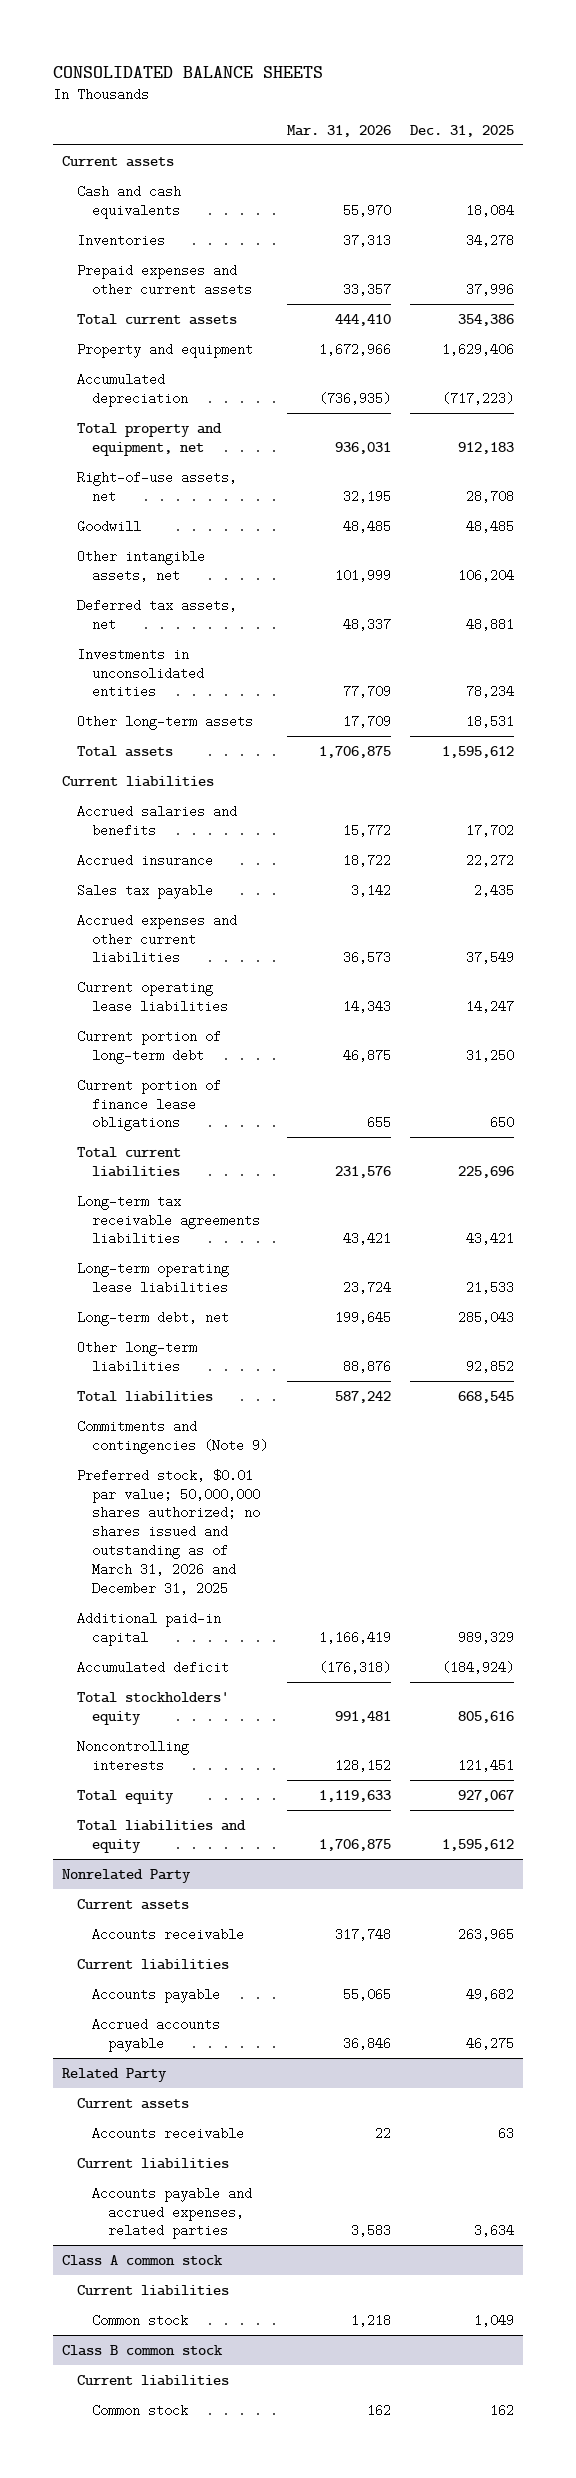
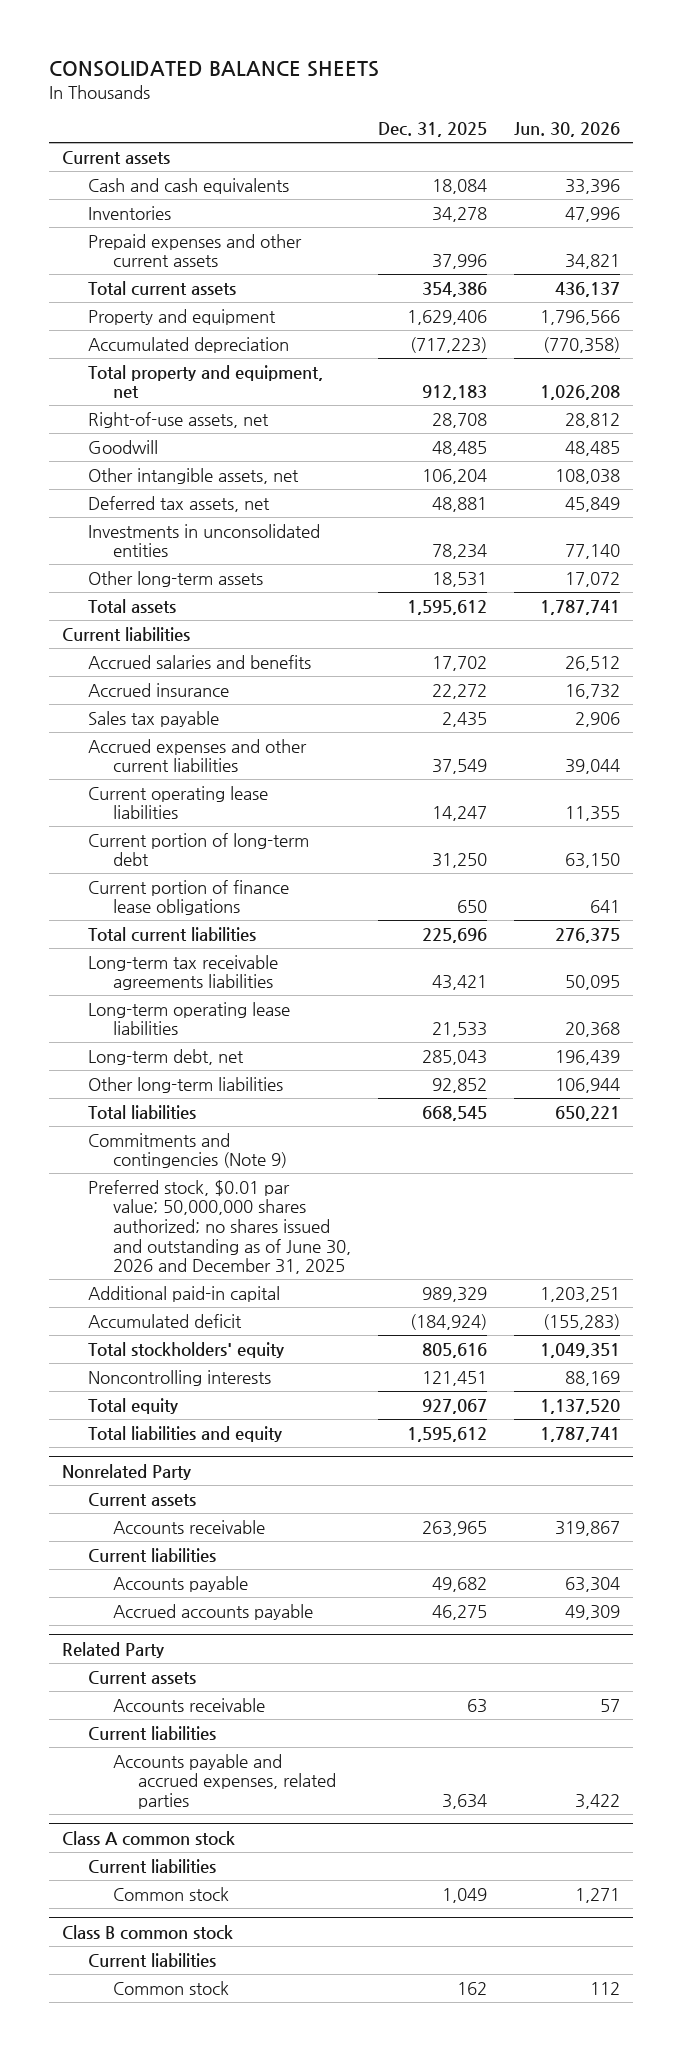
[287,124,392,137] Mar. 31, 2026 -> none
none -> [513,122,620,138] Jun. 30, 2026
[77,1468,261,1595] Preferred stock, $0.01 par value; 50,000,000 shares authorized; no shares issued and outstanding as of March 31, 2026 and December 31, 2025 -> [87,1179,351,1275] Preferred stock, $0.01 par value; 50,000,000 shares authorized; no shares issued and outstanding as of June 30, 2026 and December 31, 2025

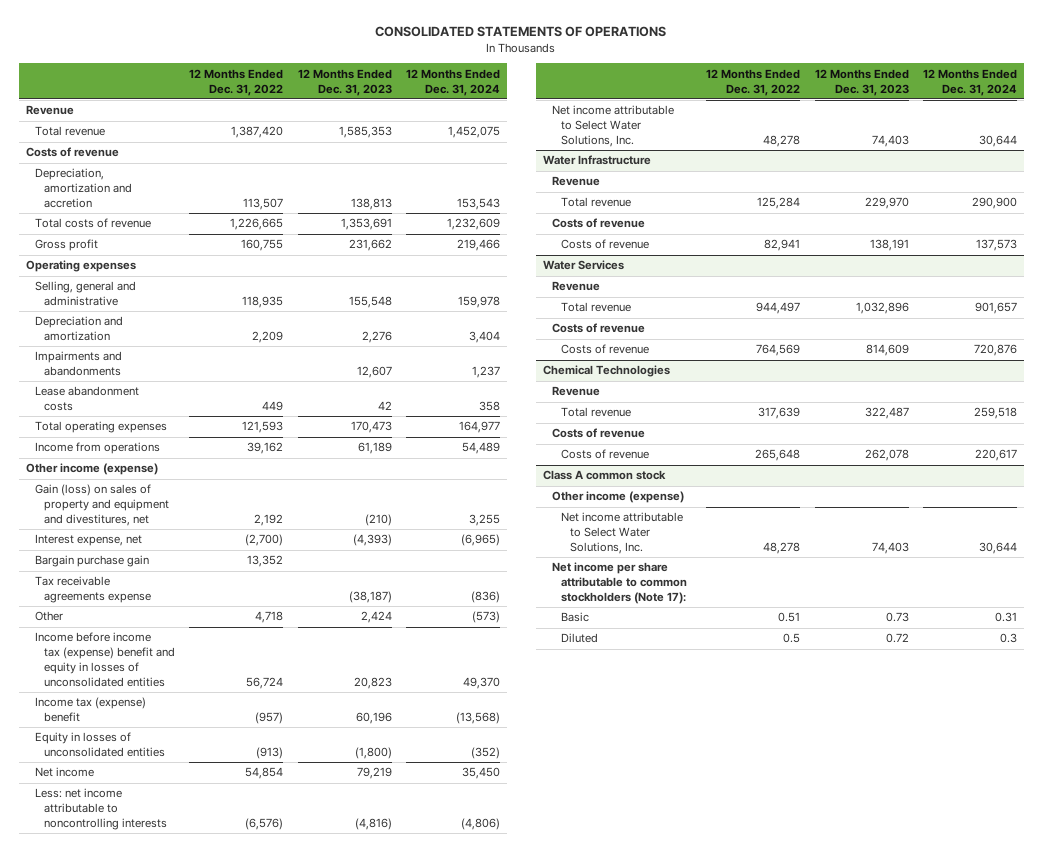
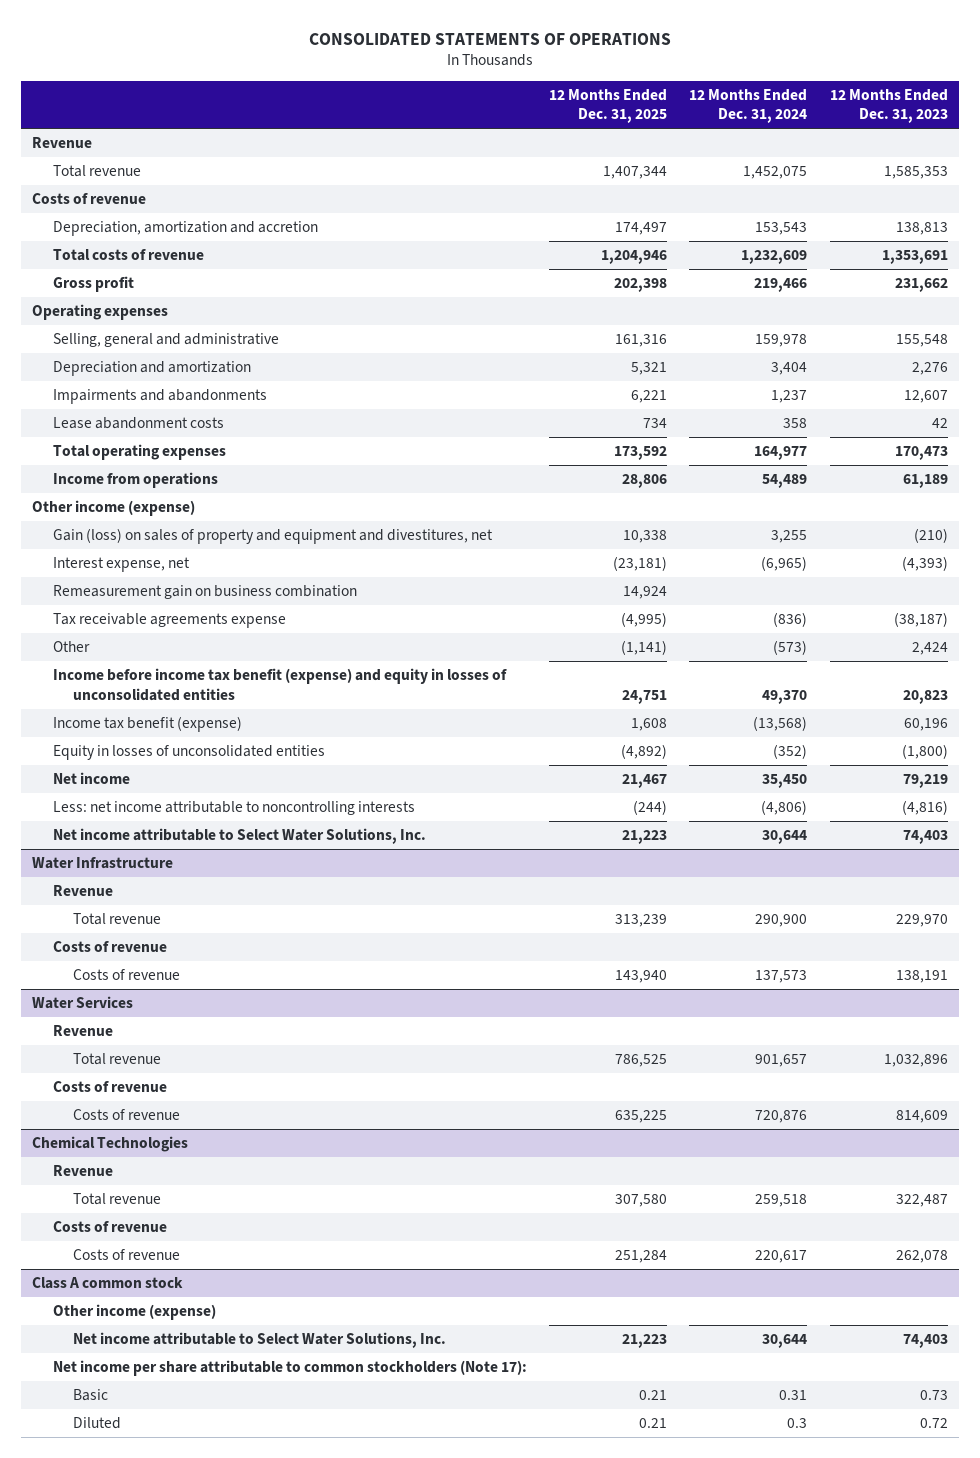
[189,68,284,96] 12 Months Ended Dec. 31, 2022 -> none
none -> [548,88,667,124] 12 Months Ended Dec. 31, 2025
[34,555,149,568] Bargain purchase gain -> none
none -> [52,585,357,600] Remeasurement gain on business combination
[34,632,176,687] Income before income tax (expense) benefit and equity in losses of unconsolidated entities -> [52,668,507,701] Income before income tax benefit (expense) and equity in losses of unconsolidated entities
[34,697,146,723] Income tax (expense) benefit -> [52,716,242,733] Income tax benefit (expense)

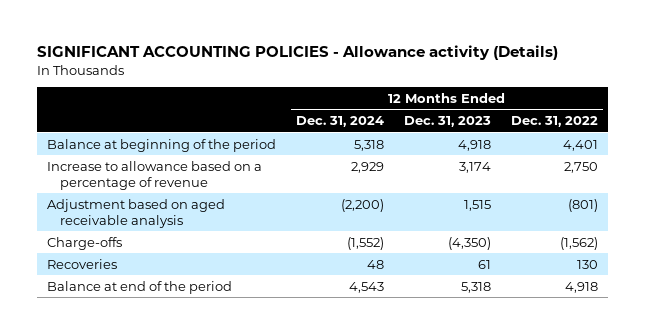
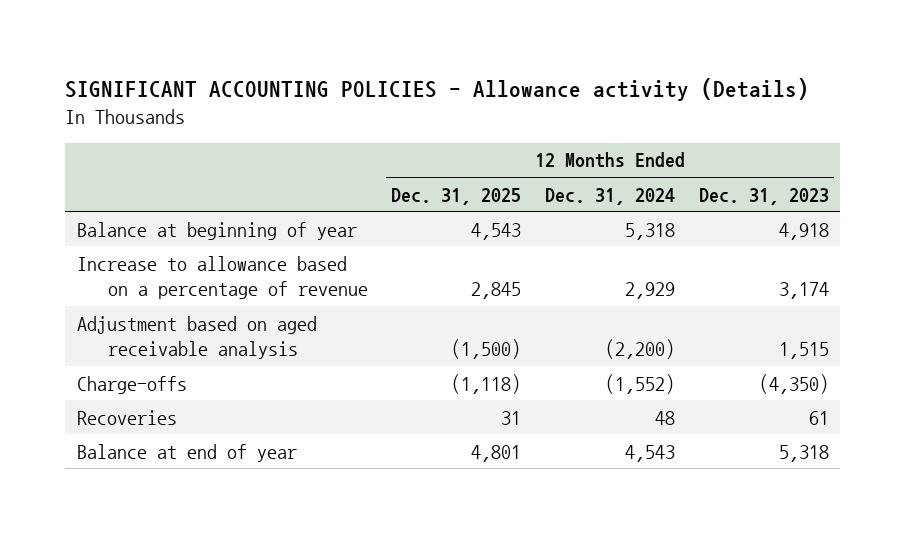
[511,116,599,128] Dec. 31, 2022 -> none
none -> [391,187,522,205] Dec. 31, 2025
[47,138,277,152] Balance at beginning of the period -> [76,221,357,240] Balance at beginning of year
[47,280,233,294] Balance at end of the period -> [76,443,297,462] Balance at end of year

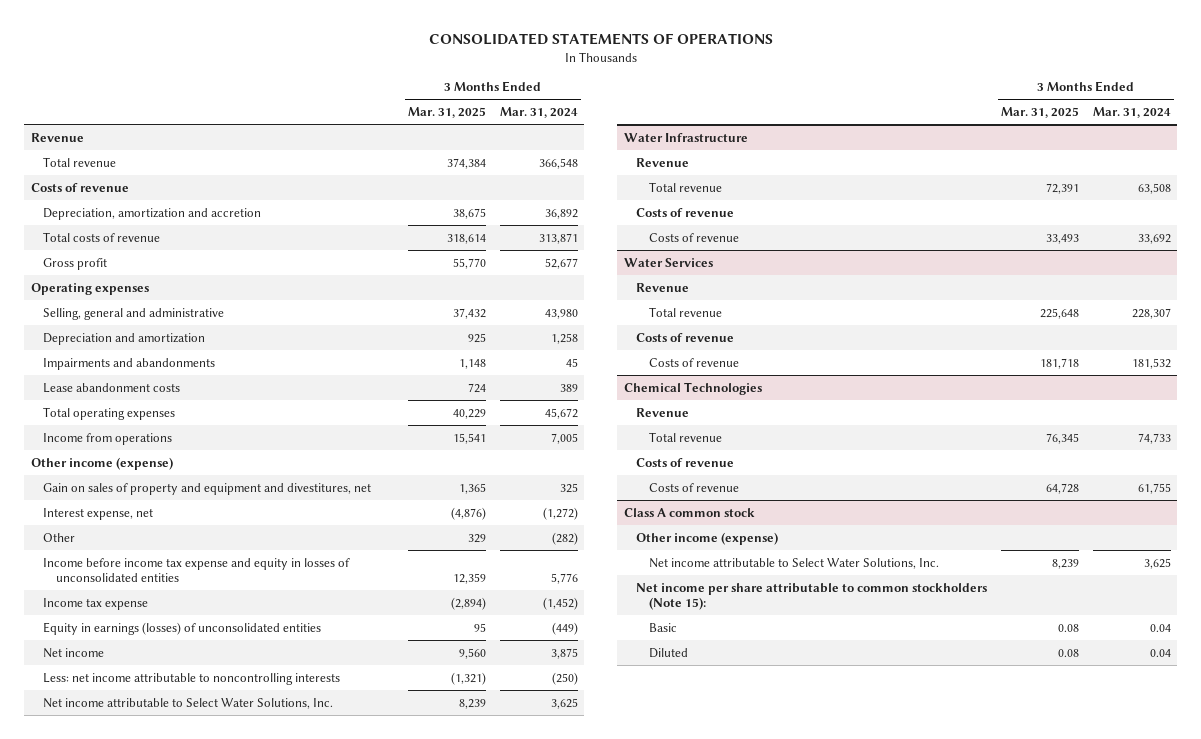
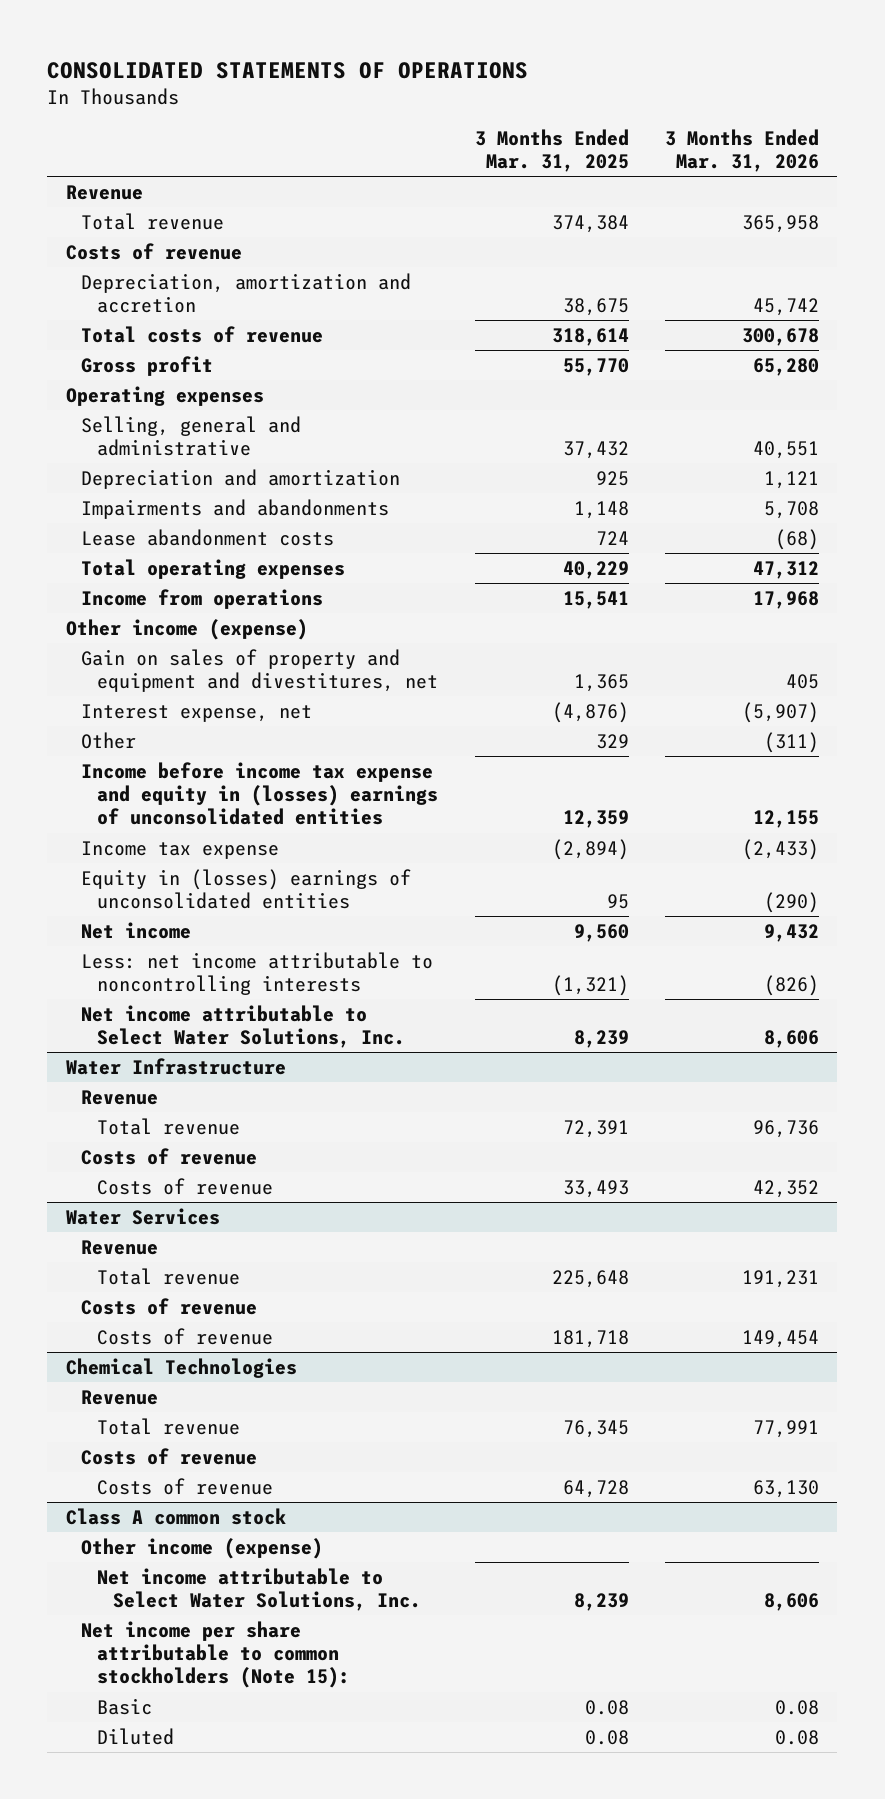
[499,106,578,118] Mar. 31, 2024 -> none
none -> [665,128,820,173] 3 Months Ended Mar. 31, 2026
[43,557,351,583] Income before income tax expense and equity in losses of unconsolidated entities -> [81,761,439,826] Income before income tax expense and equity in (losses) earnings of unconsolidated entities
[43,621,322,635] Equity in earnings (losses) of unconsolidated entities -> [81,868,412,910] Equity in (losses) earnings of unconsolidated entities

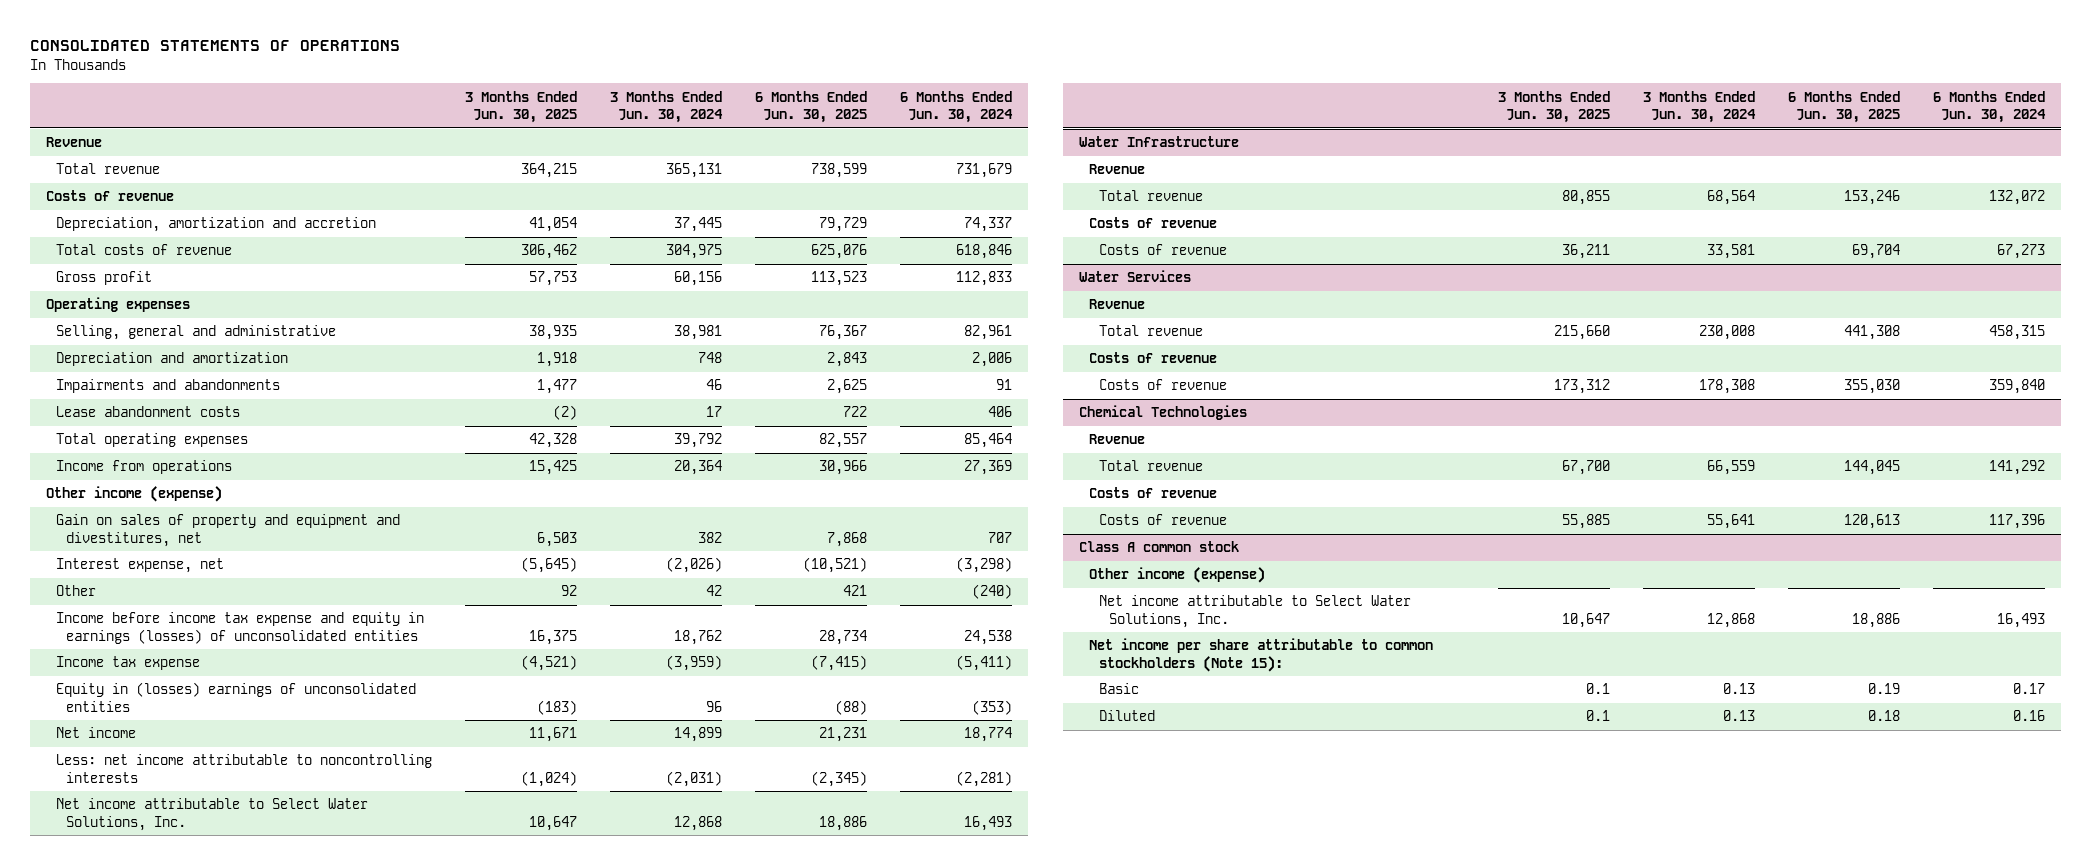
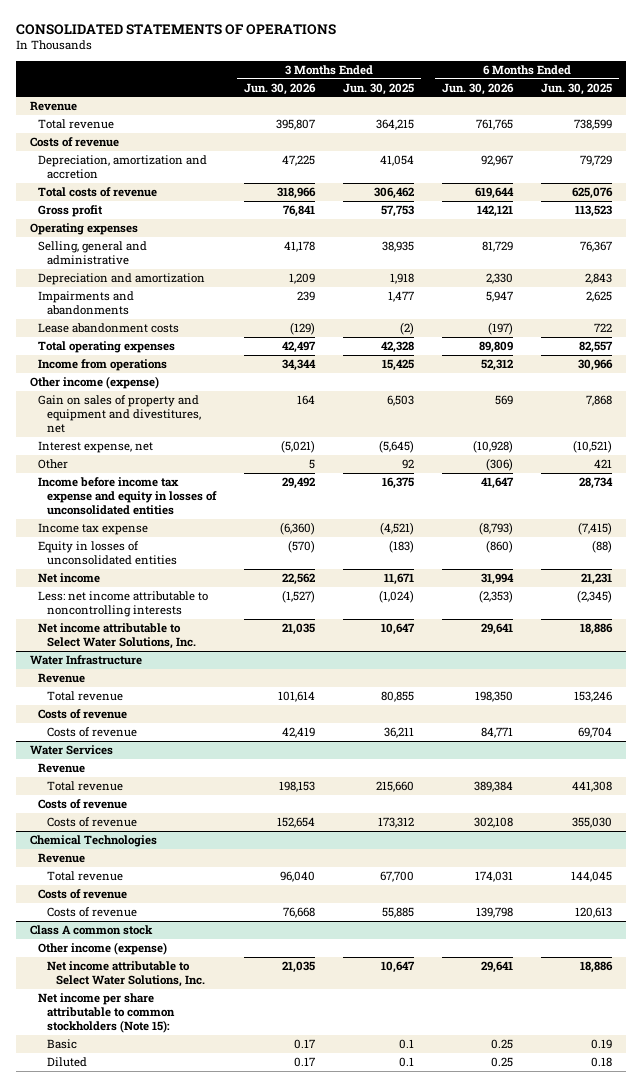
[610,90,724,124] 3 Months Ended Jun. 30, 2024 -> none
[899,90,1013,124] 6 Months Ended Jun. 30, 2024 -> none
none -> [244,82,317,95] Jun. 30, 2026
none -> [441,82,514,95] Jun. 30, 2026
[56,612,425,644] Income before income tax expense and equity in earnings (losses) of unconsolidated entities -> [38,477,218,516] Income before income tax expense and equity in losses of unconsolidated entities
[56,682,417,712] Equity in (losses) earnings of unconsolidated entities -> [38,541,178,566] Equity in losses of unconsolidated entities

